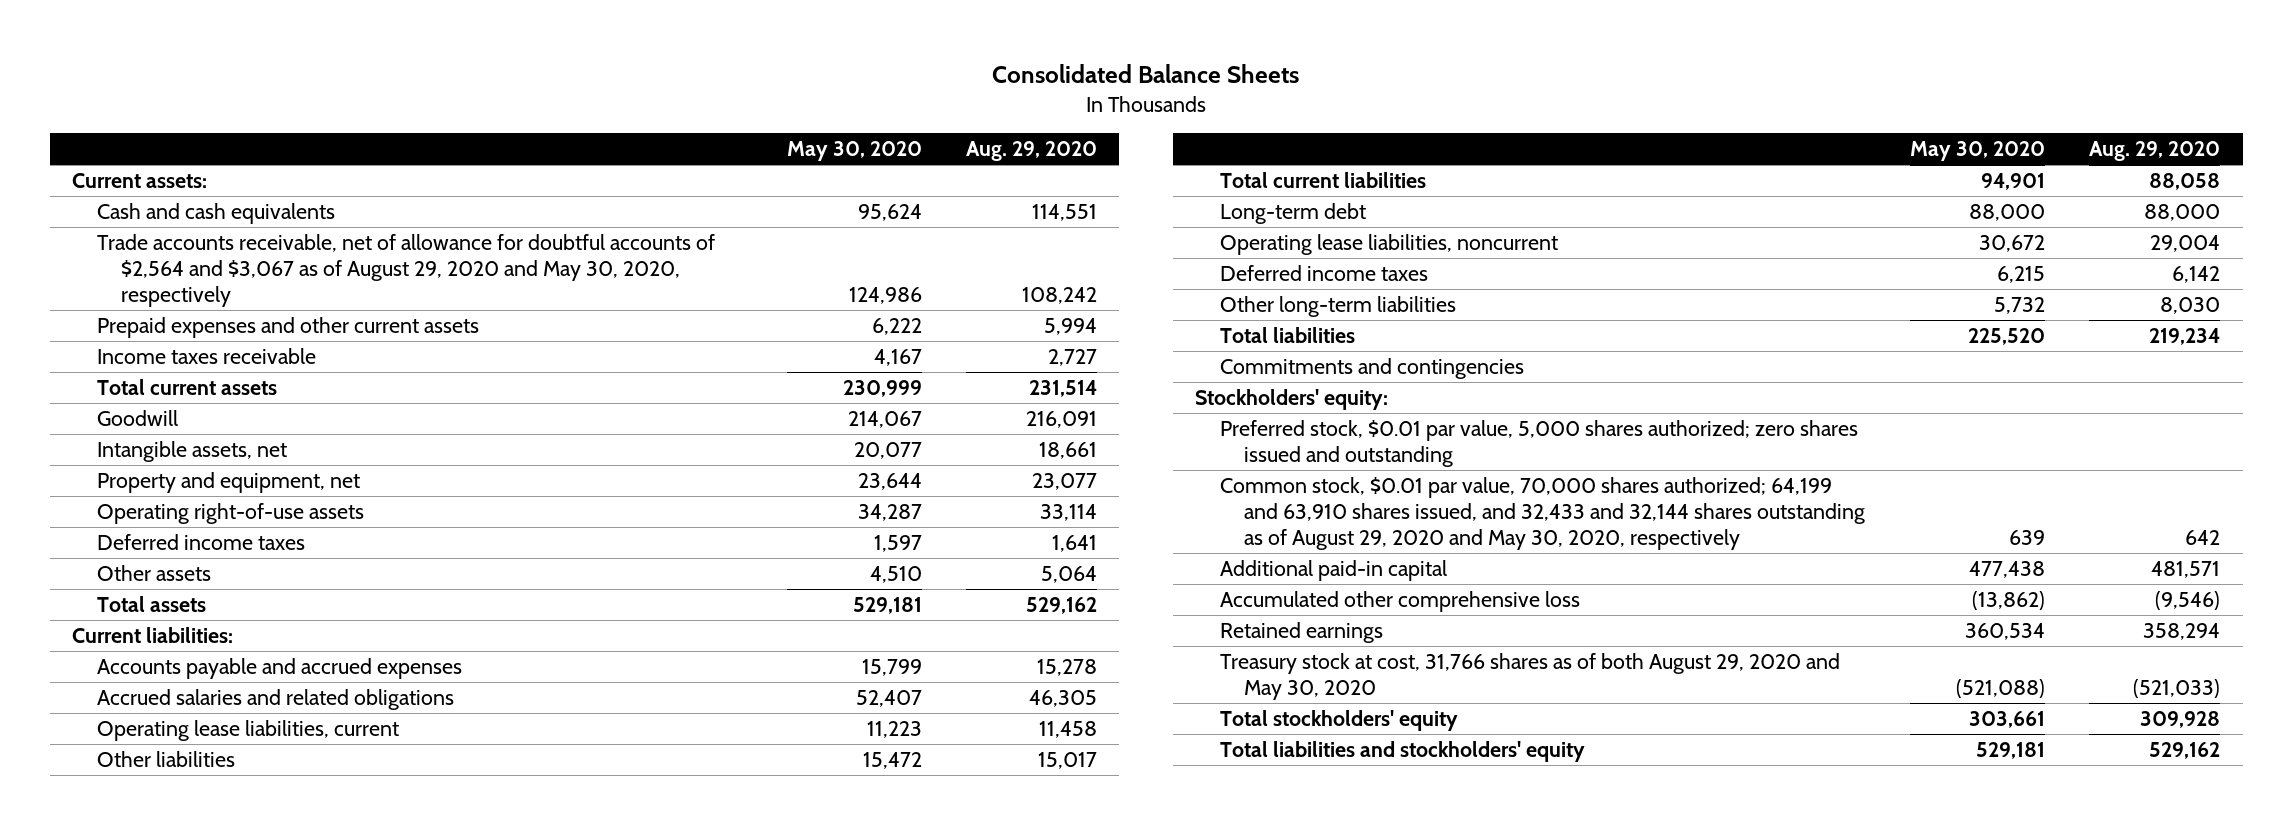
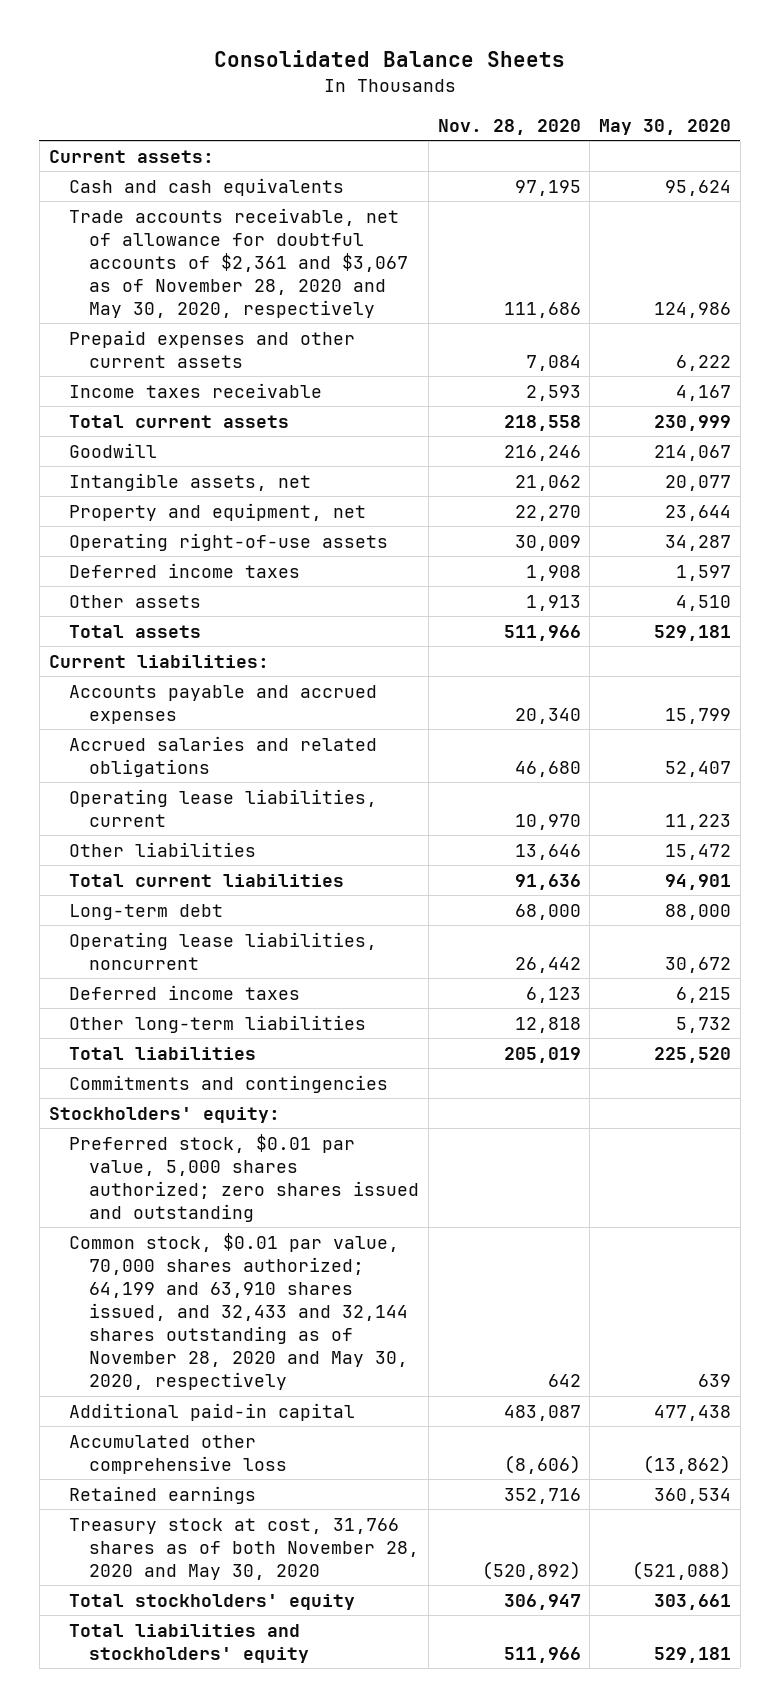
[966,141,1098,162] Aug. 29, 2020 -> none
none -> [437,118,581,135] Nov. 28, 2020
[96,233,715,307] Trade accounts receivable, net of allowance for doubtful accounts of $2,564 and $3,067 as of August 29, 2020 and May 30, 2020, respectively -> [68,207,409,318] Trade accounts receivable, net of allowance for doubtful accounts of $2,361 and $3,067 as of November 28, 2020 and May 30, 2020, respectively
[1219,476,1866,550] Common stock, $0.01 par value, 70,000 shares authorized; 64,199 and 63,910 shares issued, and 32,433 and 32,144 shares outstanding as of August 29, 2020 and May 30, 2020, respectively -> [68,1232,409,1390] Common stock, $0.01 par value, 70,000 shares authorized; 64,199 and 63,910 shares issued, and 32,433 and 32,144 shares outstanding as of November 28, 2020 and May 30, 2020, respectively
[1219,652,1840,700] Treasury stock at cost, 31,766 shares as of both August 29, 2020 and May 30, 2020 -> [68,1517,420,1580] Treasury stock at cost, 31,766 shares as of both November 28, 2020 and May 30, 2020

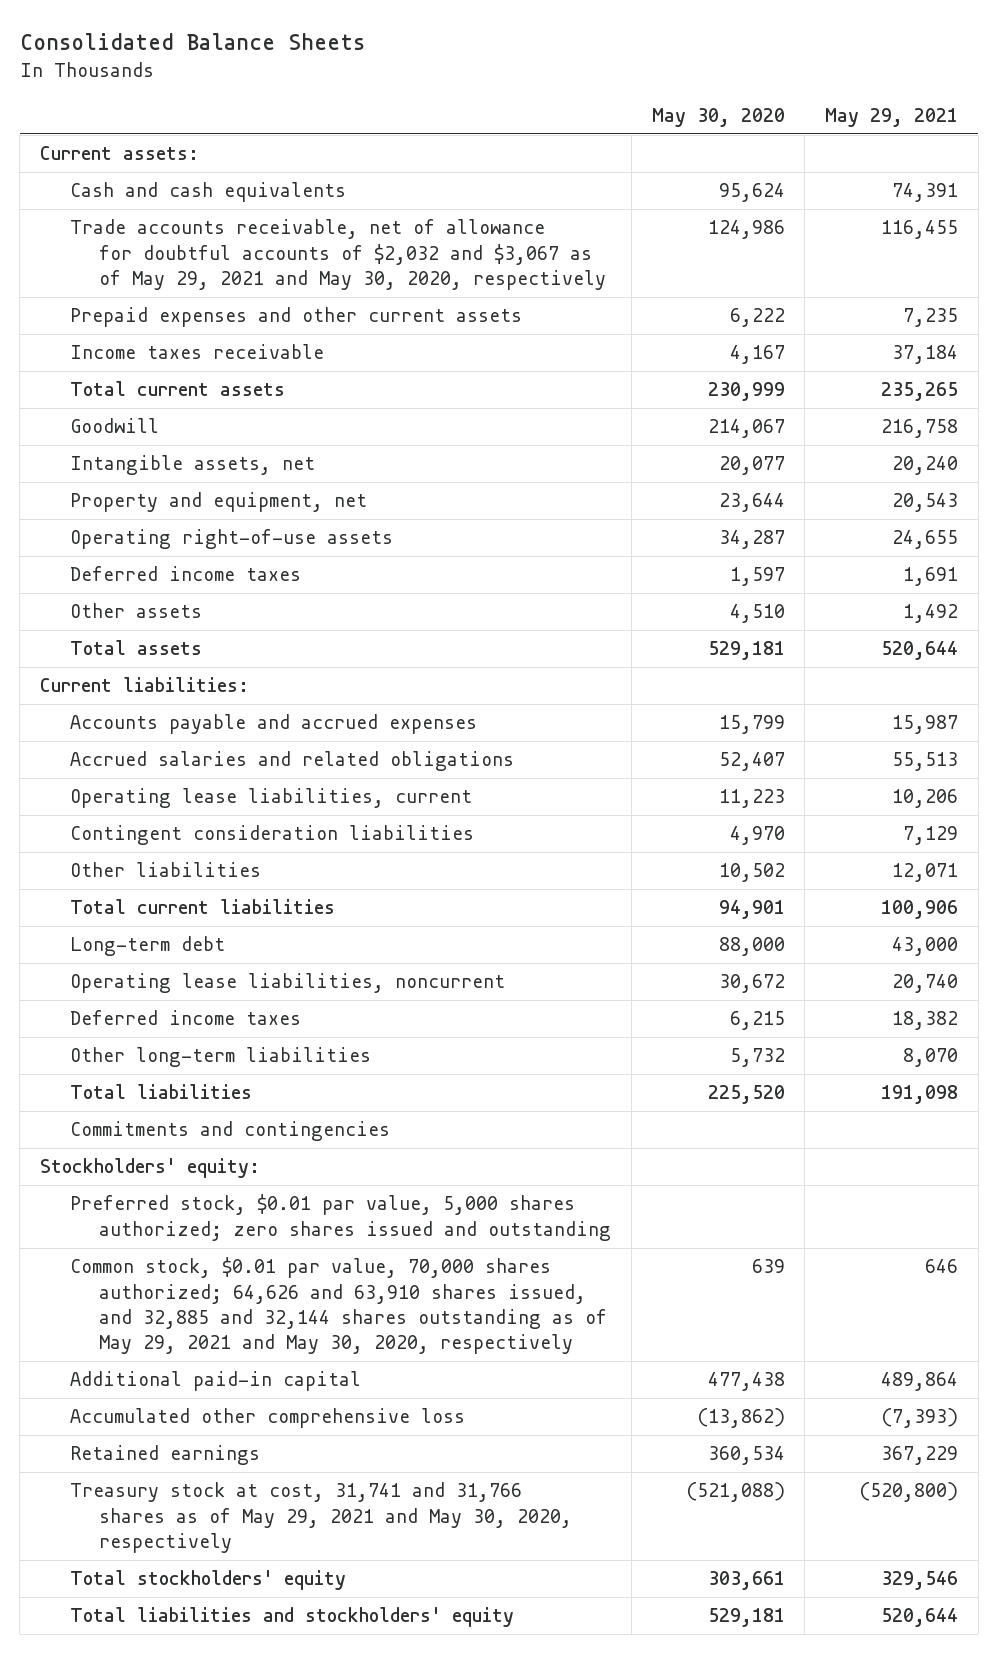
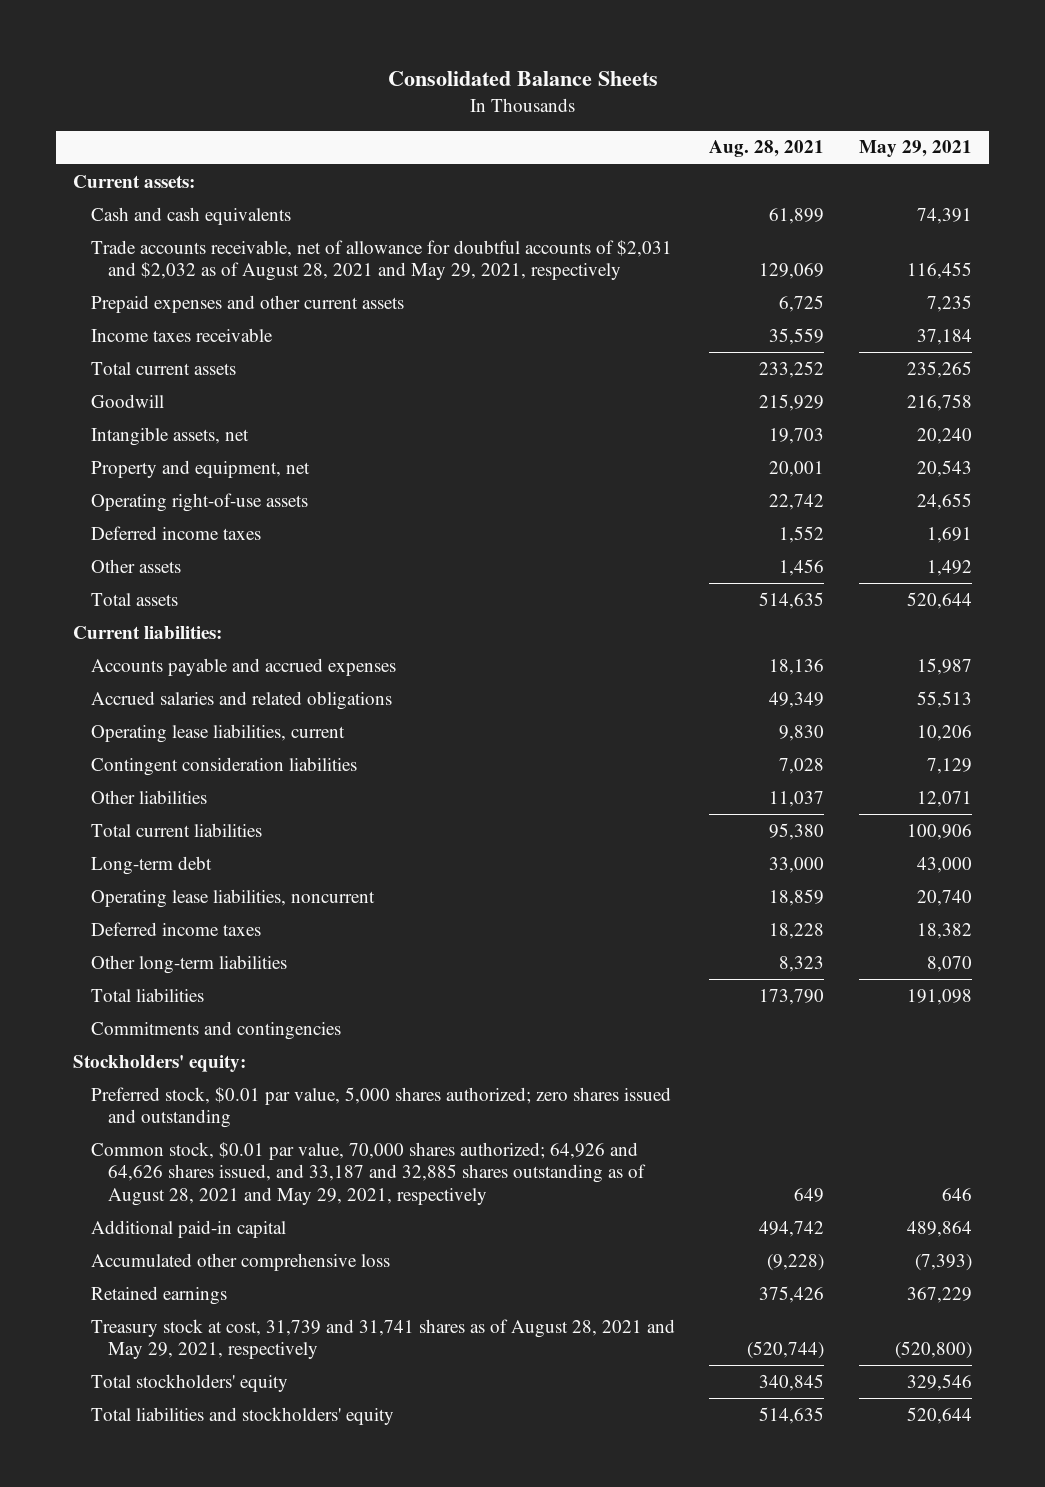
[651,107,785,127] May 30, 2020 -> none
none -> [709,140,825,158] Aug. 28, 2021
[69,219,607,290] Trade accounts receivable, net of allowance for doubtful accounts of $2,032 and $3,067 as of May 29, 2021 and May 30, 2020, respectively -> [90,239,672,282] Trade accounts receivable, net of allowance for doubtful accounts of $2,031 and $2,032 as of August 28, 2021 and May 29, 2021, respectively
[69,1257,608,1354] Common stock, $0.01 par value, 70,000 shares authorized; 64,626 and 63,910 shares issued, and 32,885 and 32,144 shares outstanding as of May 29, 2021 and May 30, 2020, respectively -> [90,1141,646,1206] Common stock, $0.01 par value, 70,000 shares authorized; 64,926 and 64,626 shares issued, and 33,187 and 32,885 shares outstanding as of August 28, 2021 and May 29, 2021, respectively
[69,1482,573,1553] Treasury stock at cost, 31,741 and 31,766 shares as of May 29, 2021 and May 30, 2020, respectively -> [90,1318,675,1360] Treasury stock at cost, 31,739 and 31,741 shares as of August 28, 2021 and May 29, 2021, respectively

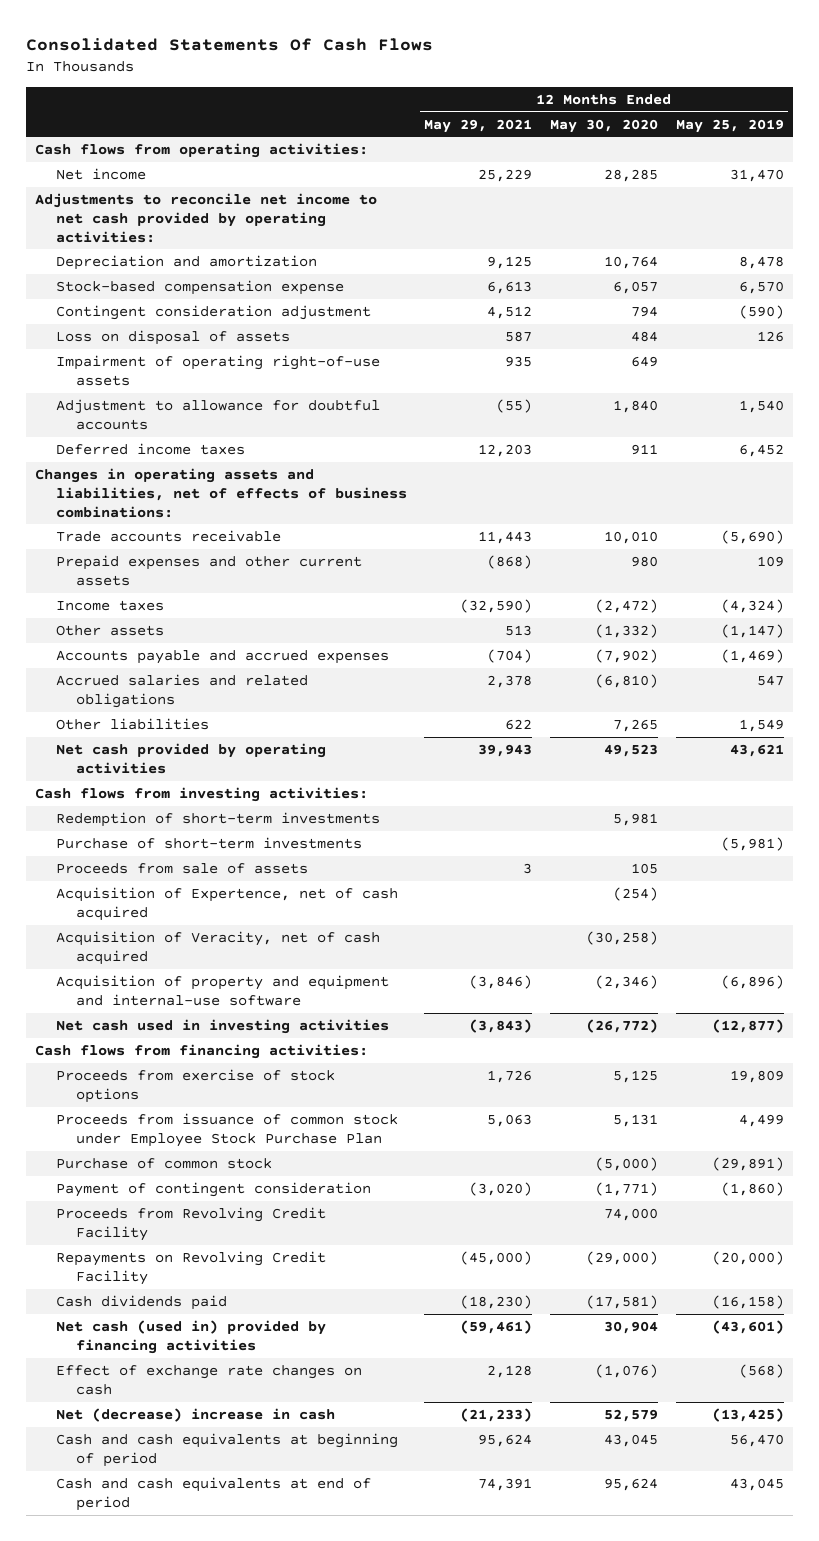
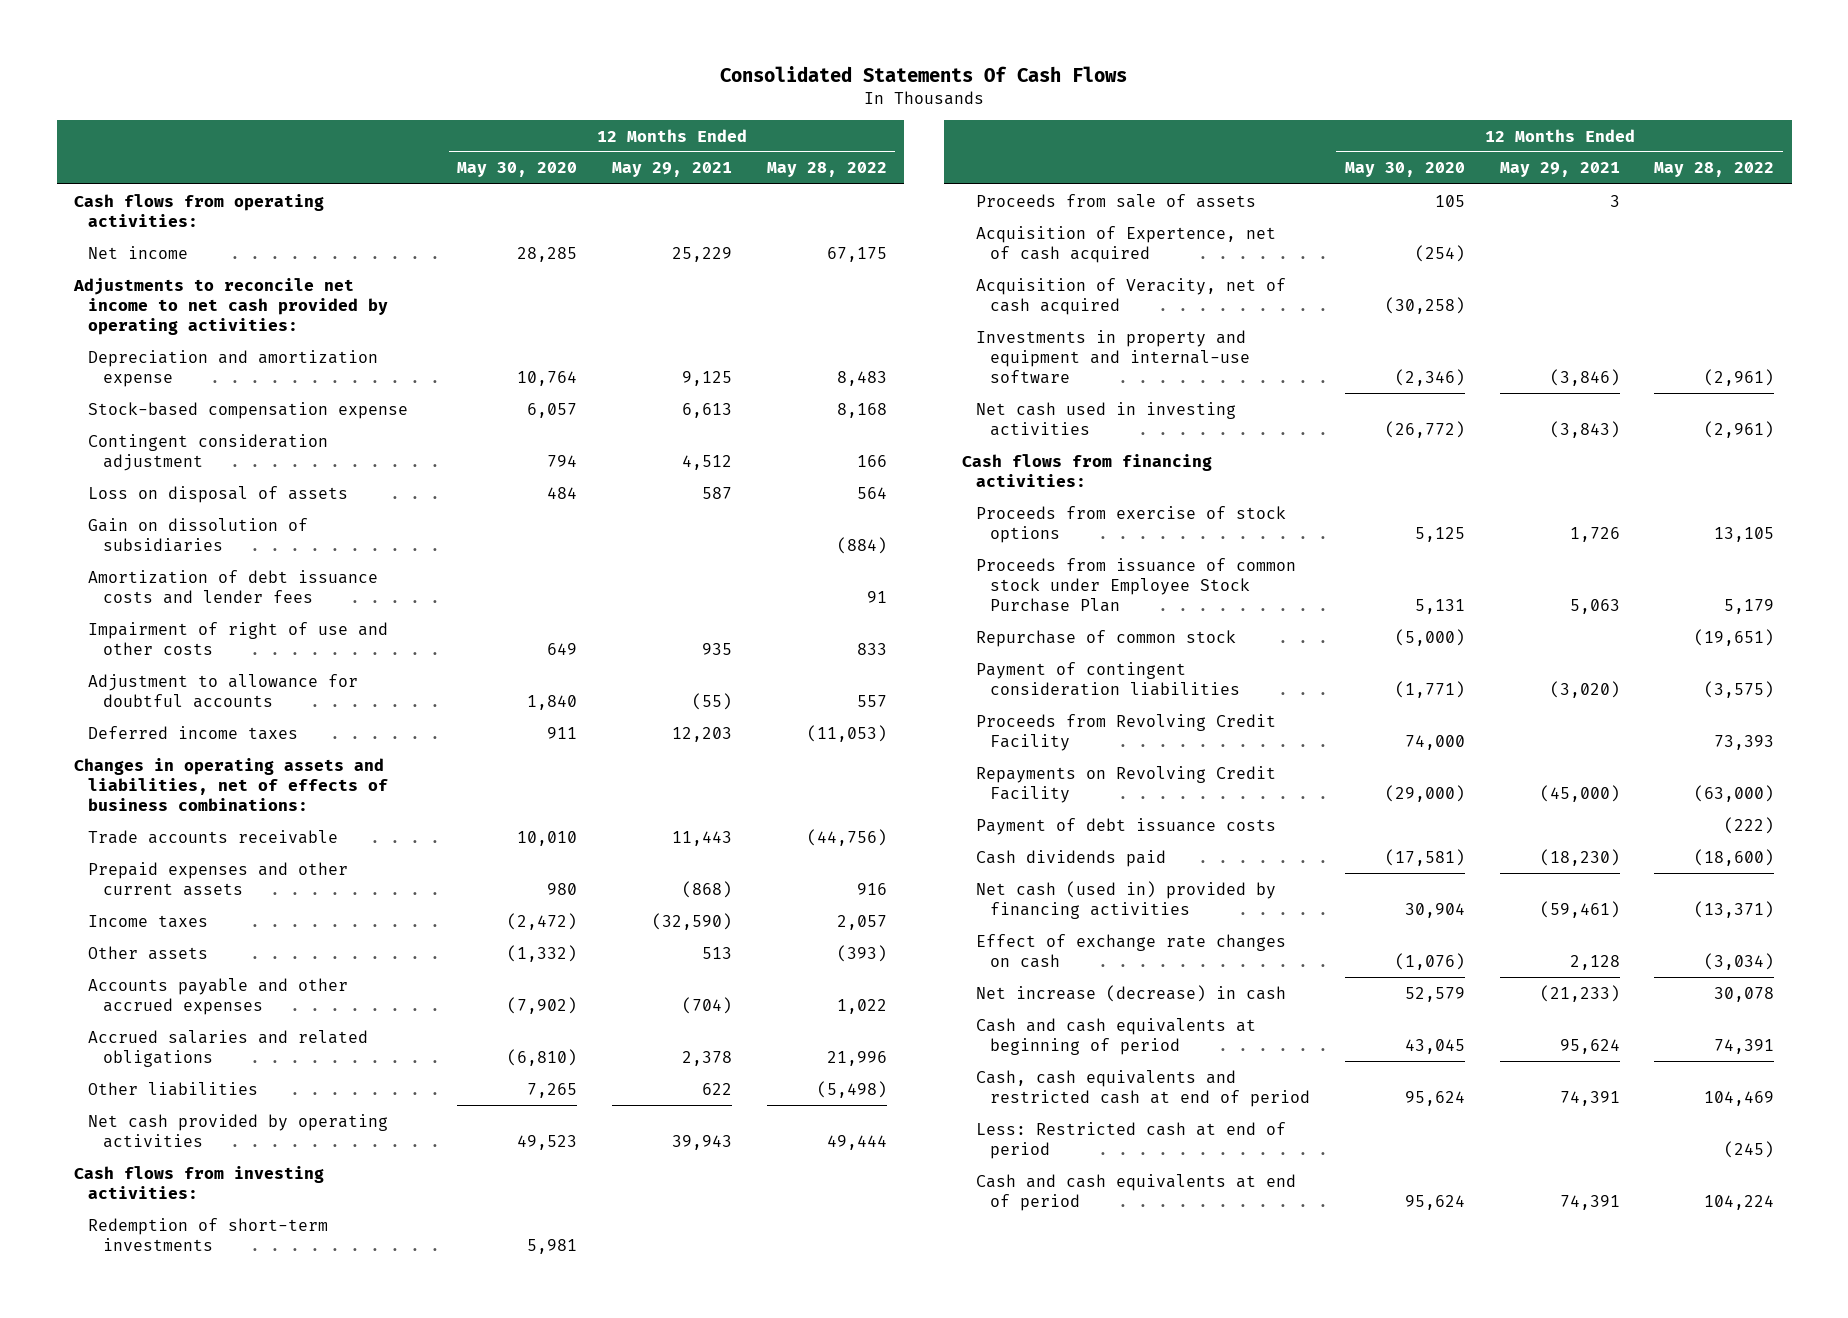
[676,118,785,133] May 25, 2019 -> none
none -> [766,162,887,178] May 28, 2022
[55,254,317,270] Depreciation and amortization -> [88,349,379,387] Depreciation and amortization expense
none -> [88,517,309,552] Gain on dissolution of subsidiaries
none -> [88,569,379,604] Amortization of debt issuance costs and lender fees
[55,354,380,386] Impairment of operating right-of-use assets -> [88,621,389,655] Impairment of right of use and other costs
[55,649,389,664] Accounts payable and accrued expenses -> [88,977,349,1015] Accounts payable and other accrued expenses
[55,836,362,849] Purchase of short-term investments -> none
[55,974,389,1006] Acquisition of property and equipment and internal-use software -> [976,329,1251,384] Investments in property and equipment and internal-use software
[55,1157,272,1169] Purchase of common stock -> [976,629,1237,647] Repurchase of common stock
[55,1181,371,1197] Payment of contingent consideration -> [976,661,1241,696] Payment of contingent consideration liabilities
none -> [976,817,1277,835] Payment of debt issuance costs
[55,1407,335,1422] Net (decrease) increase in cash -> [976,984,1287,1002] Net increase (decrease) in cash
none -> [976,1069,1311,1107] Cash, cash equivalents and restricted cash at end of period
none -> [976,1121,1287,1159] Less: Restricted cash at end of period

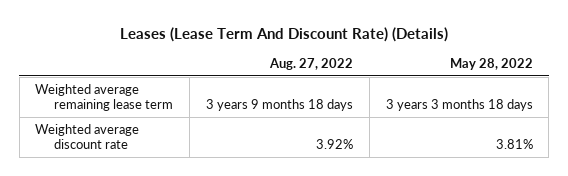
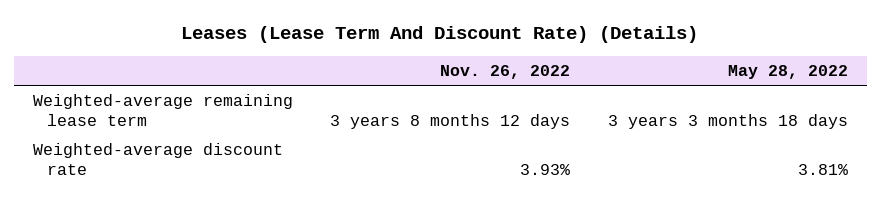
[268,58,353,71] Aug. 27, 2022 -> none
none -> [440,65,571,80] Nov. 26, 2022
[35,83,174,112] Weighted average remaining lease term -> [32,94,293,126] Weighted-average remaining lease term
[35,123,140,150] Weighted average discount rate -> [32,143,283,175] Weighted-average discount rate

